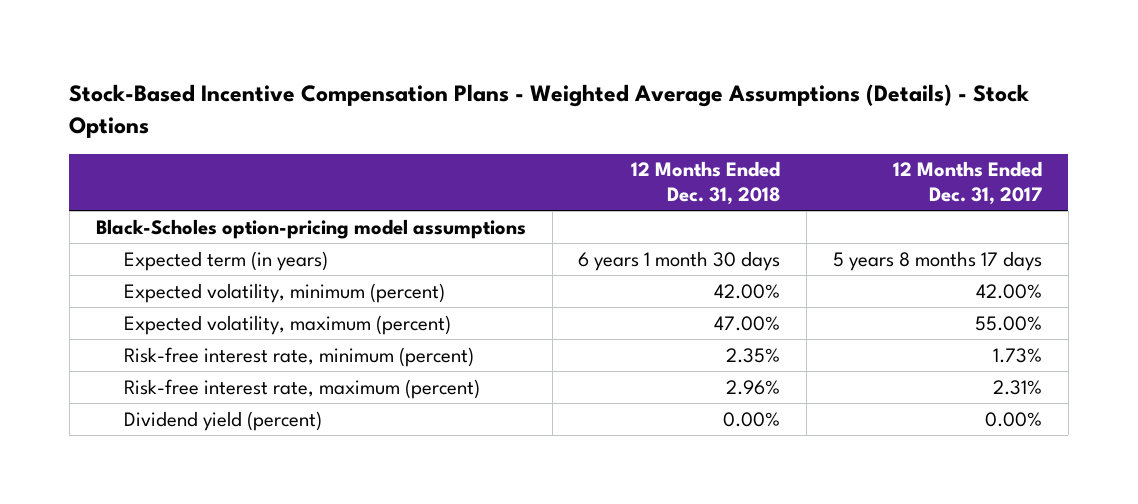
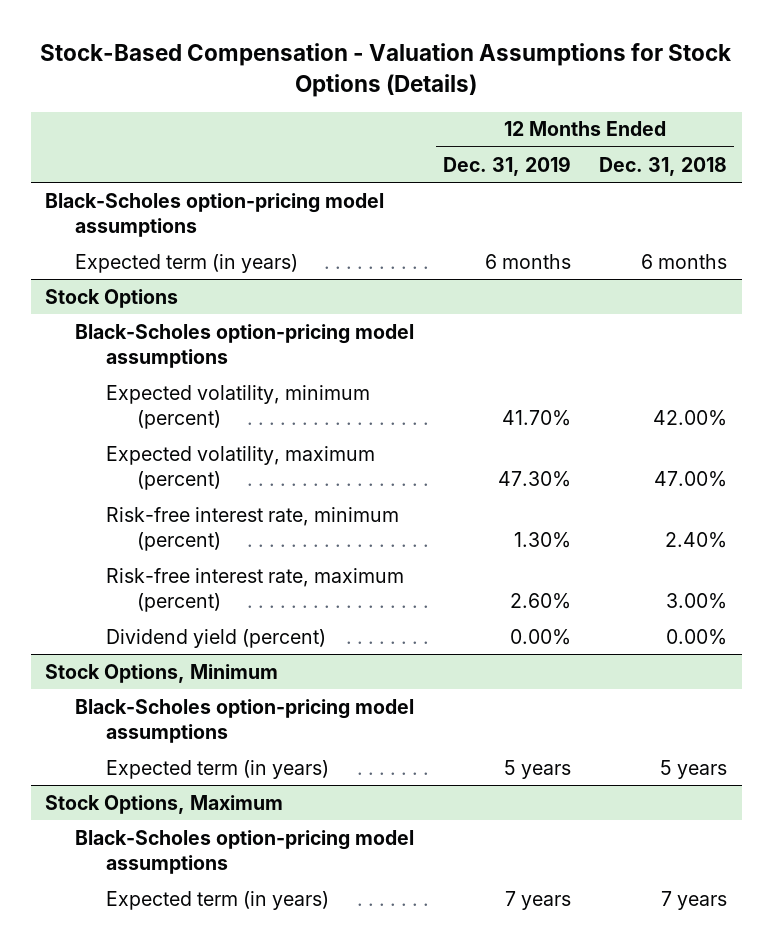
[69,84,1030,139] Stock-Based Incentive Compensation Plans - Weighted Average Assumptions (Details) - Stock Options -> [40,43,732,97] Stock-Based Compensation - Valuation Assumptions for Stock Options (Details)
[892,161,1042,206] 12 Months Ended Dec. 31, 2017 -> none
none -> [442,155,571,176] Dec. 31, 2019
[578,250,781,271] 6 years 1 month 30 days -> [641,253,728,269] 6 months
none -> [44,288,178,308] Stock Options
none -> [75,323,415,369] Black-Scholes option-pricing model assumptions
[726,347,781,363] 2.35% -> [665,532,728,549] 2.40%
[726,379,781,395] 2.96% -> [666,593,728,610] 3.00%
none -> [44,663,278,683] Stock Options, Minimum
none -> [75,698,415,744] Black-Scholes option-pricing model assumptions
none -> [105,759,329,779] Expected term (in years)
none -> [44,794,283,814] Stock Options, Maximum
none -> [75,829,415,875] Black-Scholes option-pricing model assumptions
none -> [105,890,329,910] Expected term (in years)

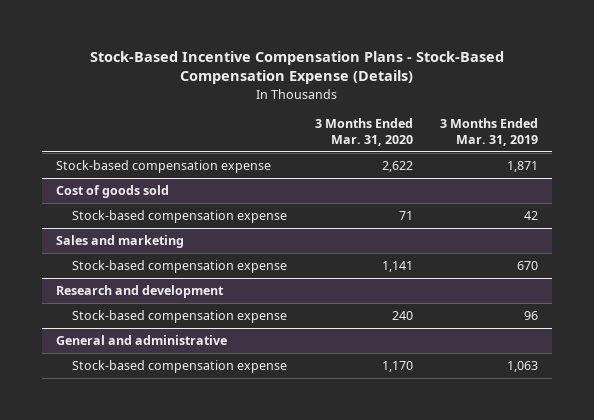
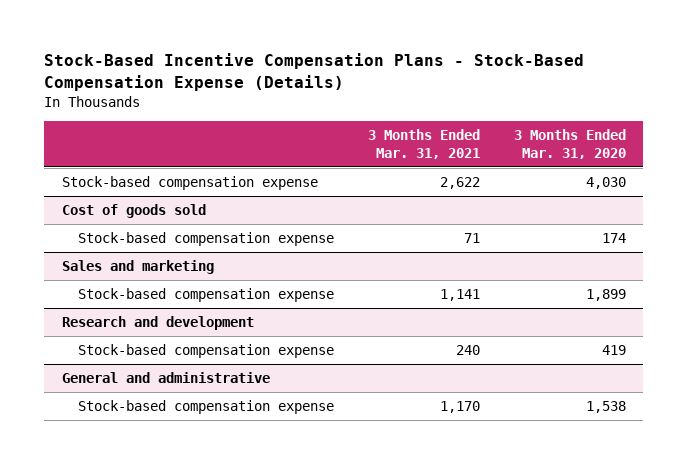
[440,118,539,146] 3 Months Ended Mar. 31, 2019 -> none
none -> [367,129,480,159] 3 Months Ended Mar. 31, 2021
[381,161,413,173] 2,622 -> [585,177,626,190] 4,030
[398,211,413,221] 71 -> [601,233,626,244] 174
[381,261,413,273] 1,141 -> [585,289,626,302] 1,899
[391,311,413,321] 240 -> [601,345,626,356] 419
[381,361,413,373] 1,170 -> [585,401,626,414] 1,538

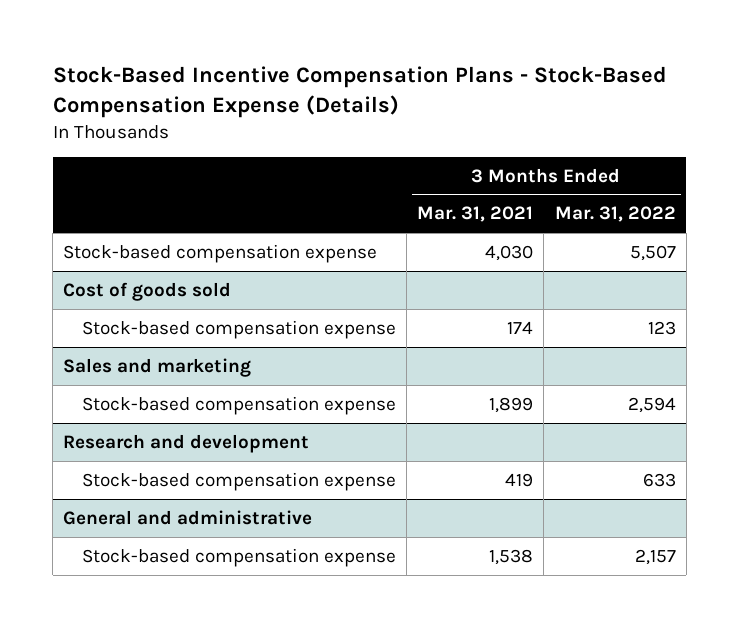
[513,129,626,159] 3 Months Ended Mar. 31, 2020 -> none
none -> [554,206,676,223] Mar. 31, 2022
[439,177,480,190] 2,622 -> [485,244,534,261] 4,030
[463,233,480,244] 71 -> [507,320,534,334] 174
[439,289,480,302] 1,141 -> [489,396,534,413] 1,899
[455,345,480,356] 240 -> [505,472,534,487] 419
[439,401,480,414] 1,170 -> [489,548,534,565] 1,538

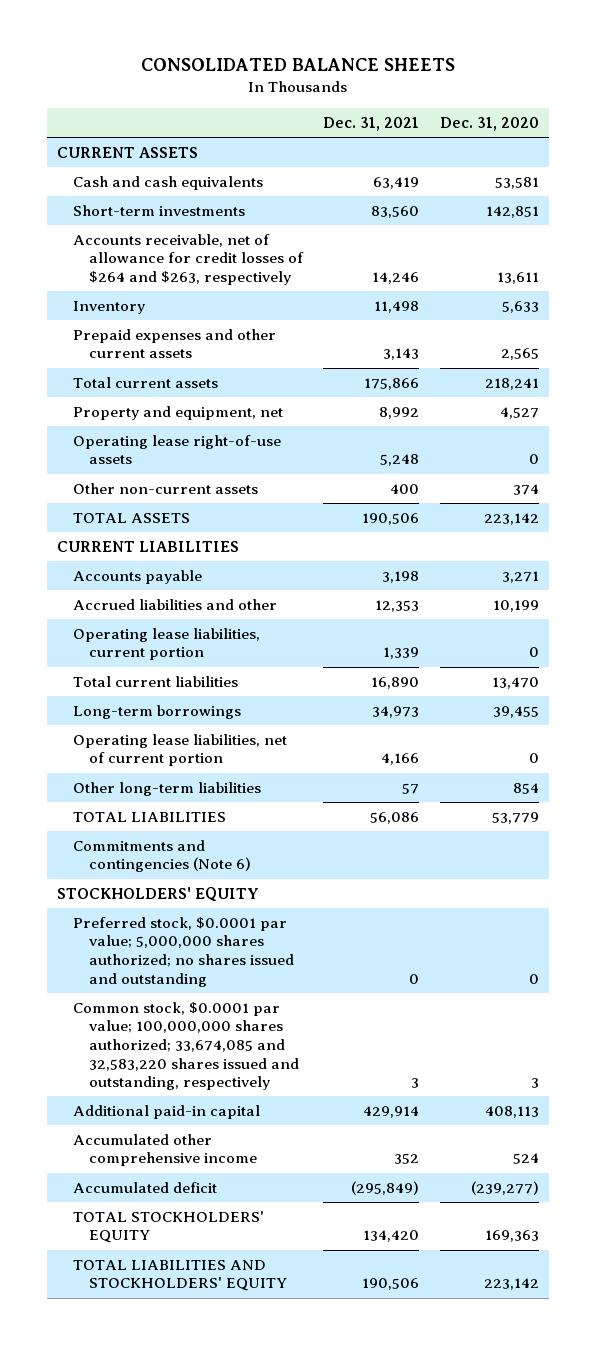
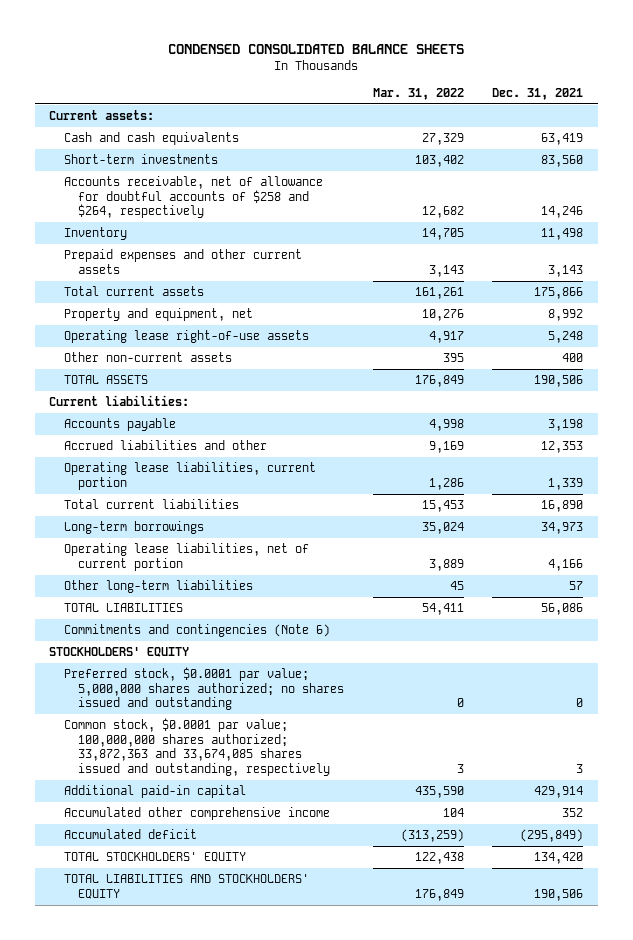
[141,58,456,72] CONSOLIDATED BALANCE SHEETS -> [168,43,465,54] CONDENSED CONSOLIDATED BALANCE SHEETS
[440,117,540,132] Dec. 31, 2020 -> none
none -> [372,87,464,100] Mar. 31, 2022
[57,146,199,158] CURRENT ASSETS -> [49,110,155,121] Current assets:
[72,233,304,285] Accounts receivable, net of allowance for credit losses of $264 and $263, respectively -> [63,176,323,219] Accounts receivable, net of allowance for doubtful accounts of $258 and $264, respectively
[57,540,240,552] CURRENT LIABILITIES -> [49,395,190,407] Current liabilities:
[72,1001,299,1091] Common stock, $0.0001 par value; 100,000,000 shares authorized; 33,674,085 and 32,583,220 shares issued and outstanding, respectively -> [63,718,330,777] Common stock, $0.0001 par value; 100,000,000 shares authorized; 33,872,363 and 33,674,085 shares issued and outstanding, respectively

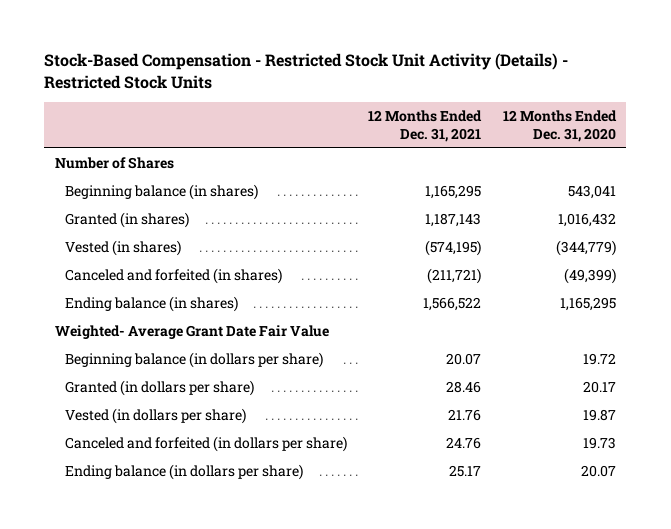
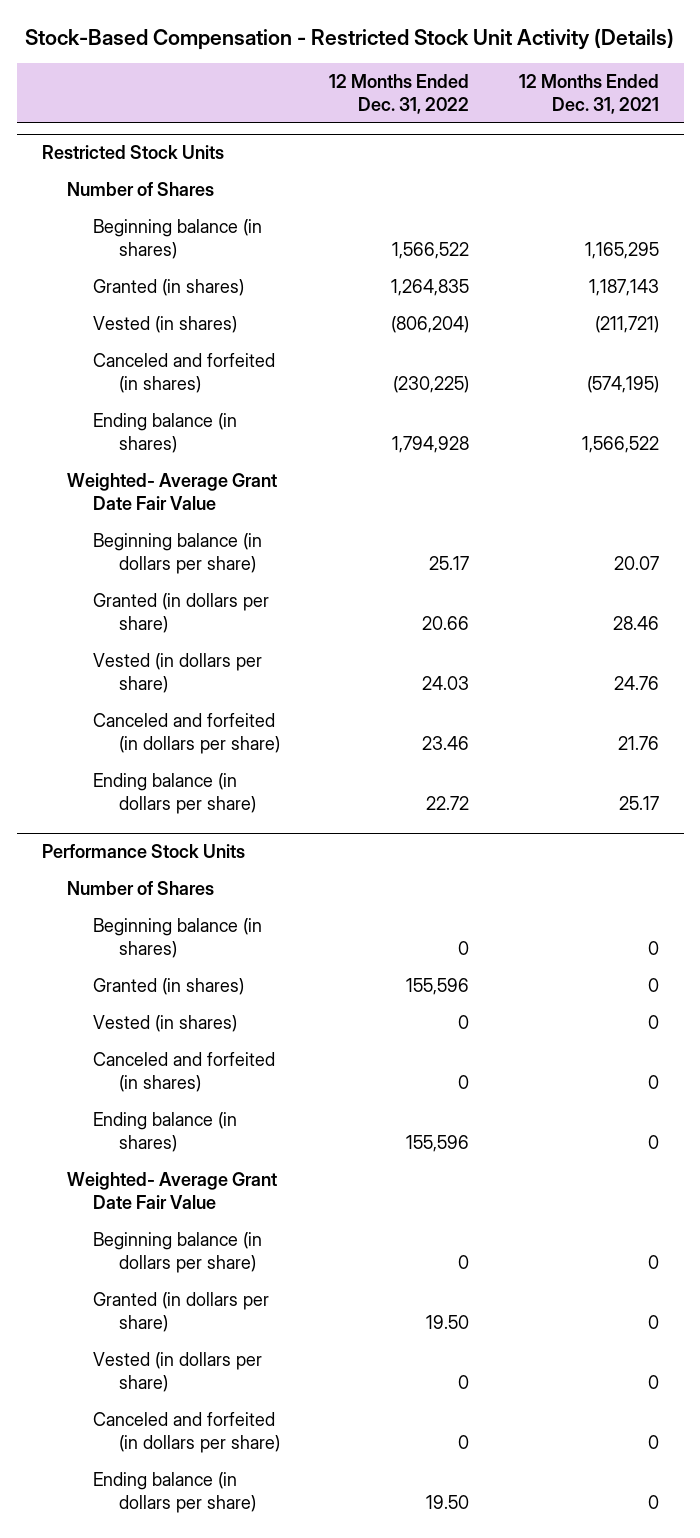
[44,52,569,89] Stock-Based Compensation - Restricted Stock Unit Activity (Details) - Restricted Stock Units -> [25,27,675,50] Stock-Based Compensation - Restricted Stock Unit Activity (Details)
[502,110,617,142] 12 Months Ended Dec. 31, 2020 -> none
none -> [329,73,470,114] 12 Months Ended Dec. 31, 2022
none -> [41,145,224,160] Restricted Stock Units
[425,240,482,257] (574,195) -> [594,315,659,333] (211,721)
[427,268,482,285] (211,721) -> [586,375,659,393] (574,195)
[448,409,482,422] 21.76 -> [613,675,659,690] 24.76
[446,437,482,450] 24.76 -> [617,735,659,750] 21.76
none -> [41,844,245,859] Performance Stock Units
none -> [67,880,215,895] Number of Shares
none -> [92,917,262,958] Beginning balance (in shares)
none -> [92,977,244,995] Granted (in shares)
none -> [92,1014,237,1032] Vested (in shares)
none -> [92,1051,275,1092] Canceled and forfeited (in shares)
none -> [92,1111,237,1152] Ending balance (in shares)
none -> [67,1171,278,1209] Weighted- Average Grant Date Fair Value
none -> [92,1231,262,1273] Beginning balance (in dollars per share)
none -> [92,1291,269,1332] Granted (in dollars per share)
none -> [92,1351,262,1392] Vested (in dollars per share)
none -> [92,1411,280,1453] Canceled and forfeited (in dollars per share)
none -> [92,1471,256,1513] Ending balance (in dollars per share)

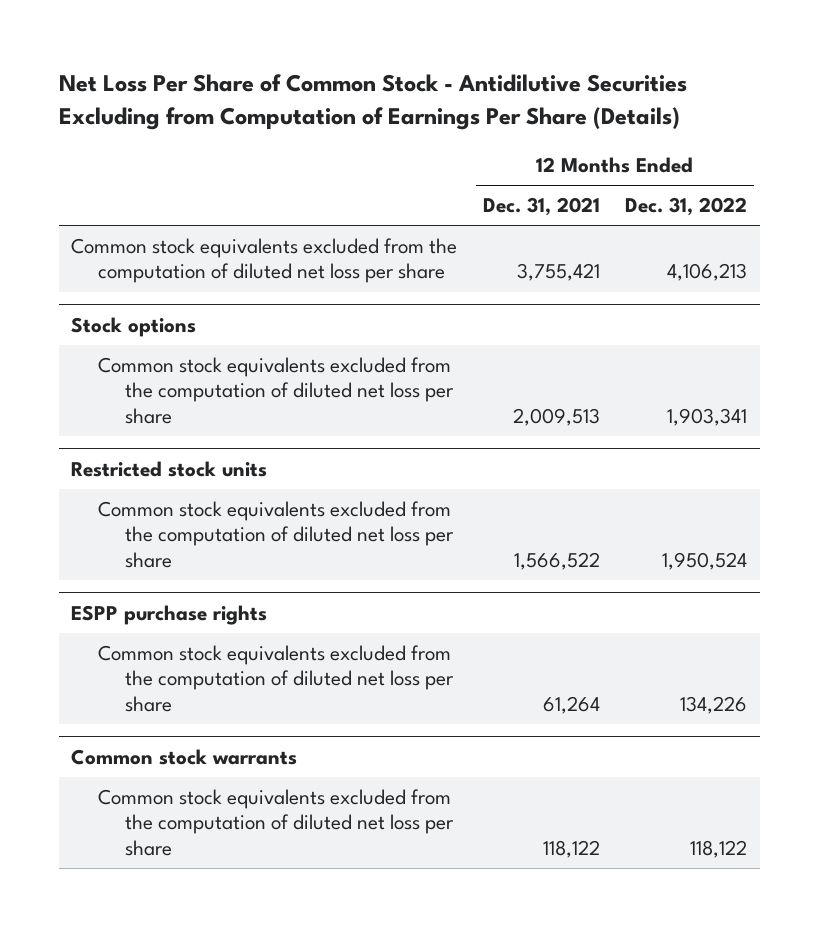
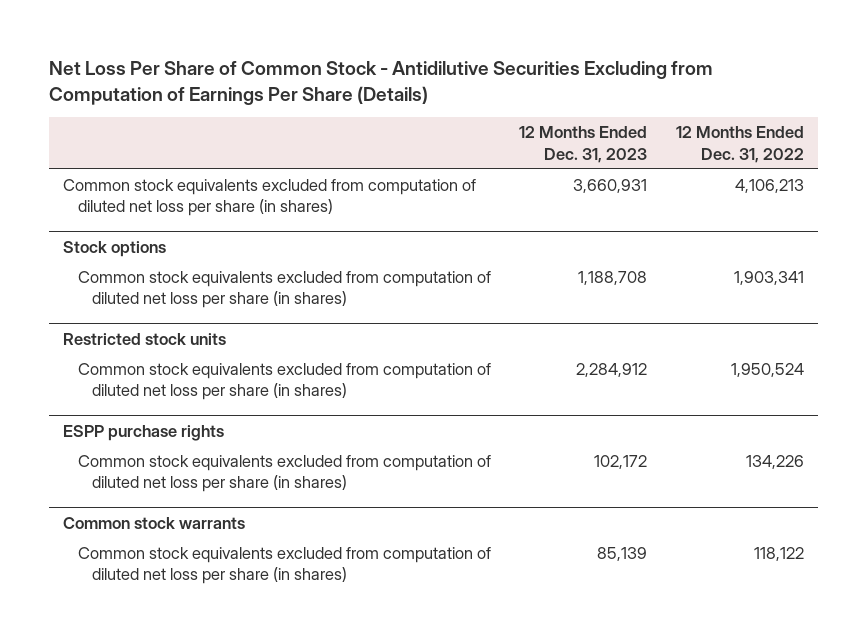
[482,197,600,217] Dec. 31, 2021 -> none
none -> [519,126,648,163] 12 Months Ended Dec. 31, 2023
[71,238,458,284] Common stock equivalents excluded from the computation of diluted net loss per share -> [63,179,477,217] Common stock equivalents excluded from computation of diluted net loss per share (in shares)
[98,357,454,424] Common stock equivalents excluded from the computation of diluted net loss per share -> [77,271,491,309] Common stock equivalents excluded from computation of diluted net loss per share (in shares)
[98,501,454,568] Common stock equivalents excluded from the computation of diluted net loss per share -> [77,363,491,401] Common stock equivalents excluded from computation of diluted net loss per share (in shares)
[98,645,454,712] Common stock equivalents excluded from the computation of diluted net loss per share -> [77,455,491,493] Common stock equivalents excluded from computation of diluted net loss per share (in shares)
[98,789,454,856] Common stock equivalents excluded from the computation of diluted net loss per share -> [77,547,491,585] Common stock equivalents excluded from computation of diluted net loss per share (in shares)

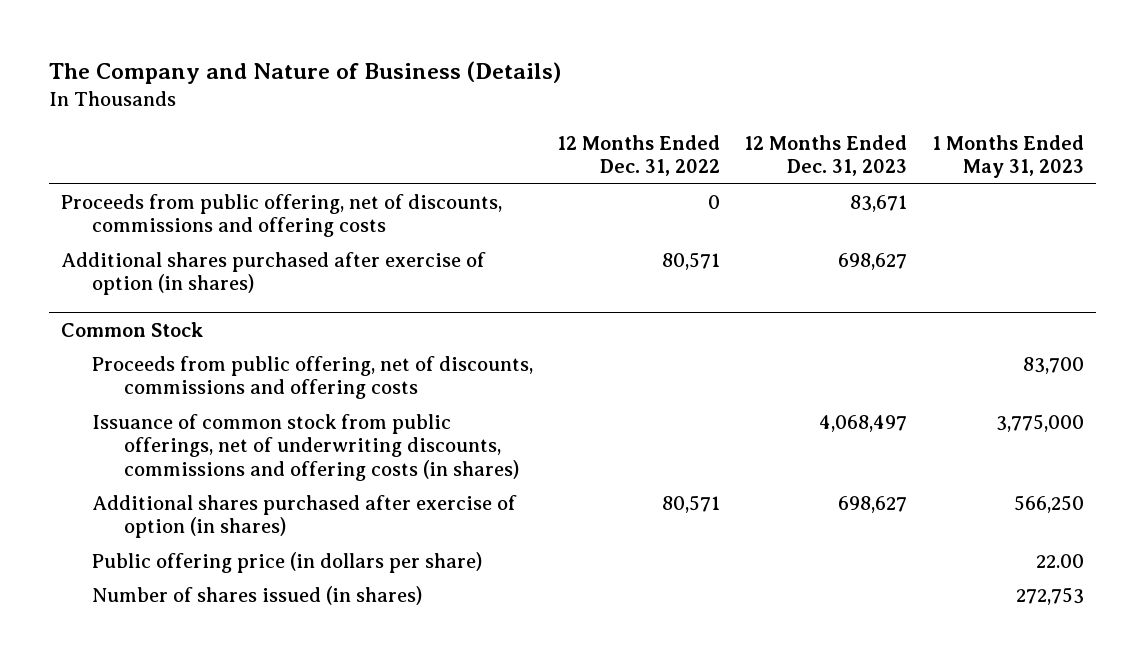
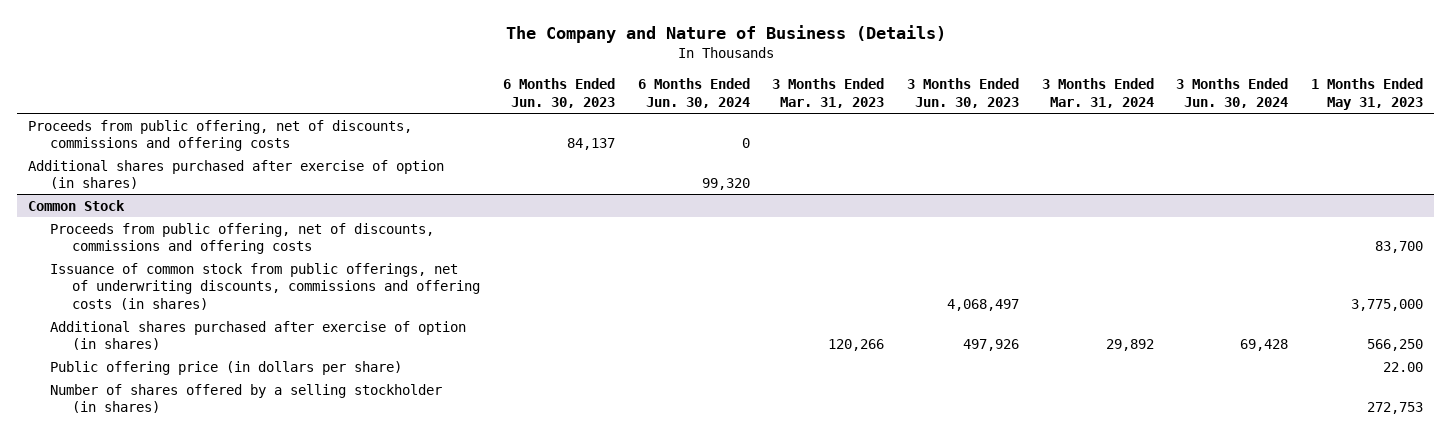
[557,134,721,177] 12 Months Ended Dec. 31, 2022 -> none
[744,134,908,177] 12 Months Ended Dec. 31, 2023 -> none
none -> [503,78,616,108] 6 Months Ended Jun. 30, 2023
none -> [637,78,750,108] 6 Months Ended Jun. 30, 2024
none -> [772,78,885,108] 3 Months Ended Mar. 31, 2023
none -> [906,78,1019,108] 3 Months Ended Jun. 30, 2023
none -> [1041,78,1154,108] 3 Months Ended Mar. 31, 2024
none -> [1176,78,1289,108] 3 Months Ended Jun. 30, 2024
[92,585,423,605] Number of shares issued (in shares) -> [50,383,443,414] Number of shares offered by a selling stockholder (in shares)

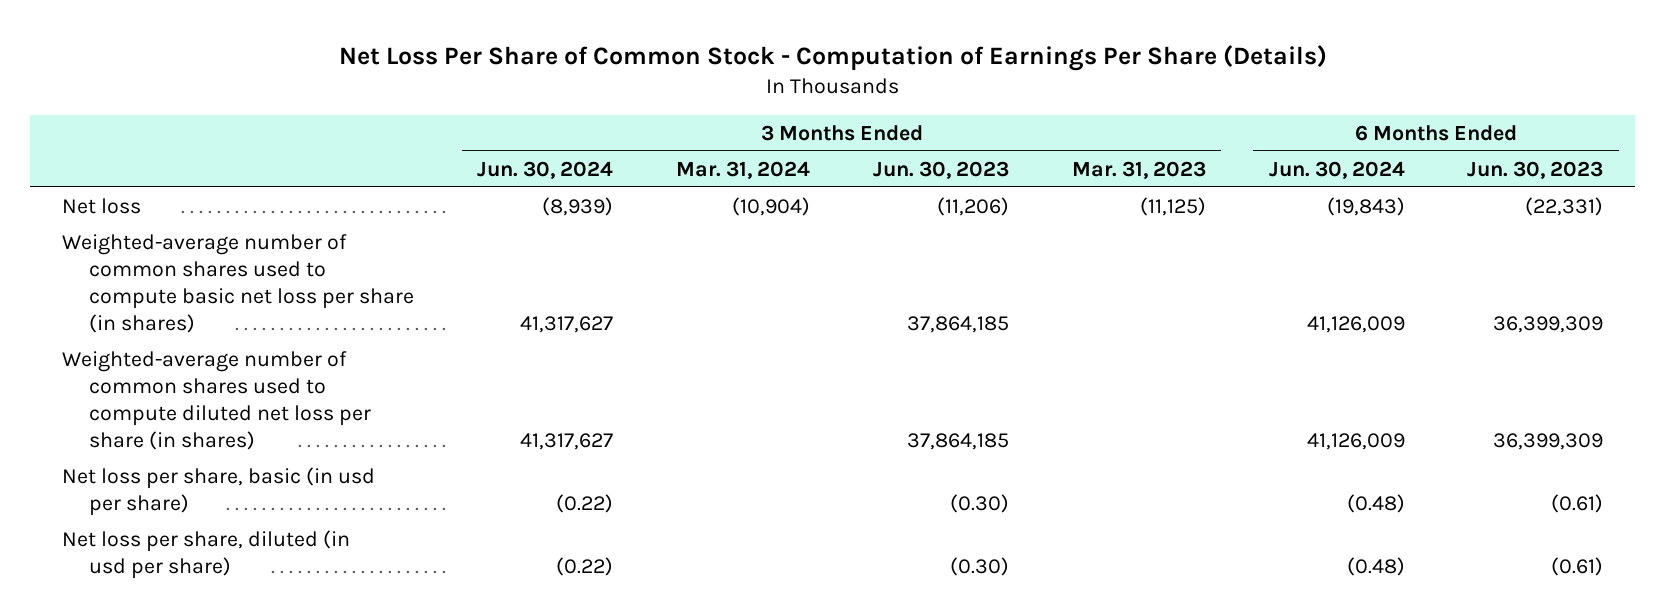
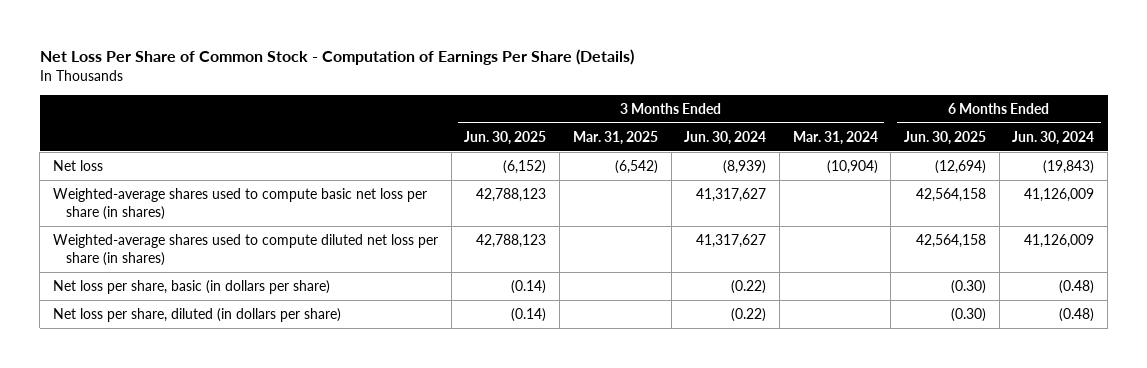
[872,160,1009,179] Jun. 30, 2023 -> none
[1071,160,1206,179] Mar. 31, 2023 -> none
[1467,160,1604,179] Jun. 30, 2023 -> none
none -> [464,130,547,145] Jun. 30, 2025
none -> [572,130,658,145] Mar. 31, 2025
none -> [904,130,987,145] Jun. 30, 2025
[61,233,415,333] Weighted-average number of common shares used to compute basic net loss per share (in shares) -> [52,188,427,220] Weighted-average shares used to compute basic net loss per share (in shares)
[61,350,372,450] Weighted-average number of common shares used to compute diluted net loss per share (in shares) -> [52,234,438,266] Weighted-average shares used to compute diluted net loss per share (in shares)
[61,466,375,516] Net loss per share, basic (in usd per share) -> [52,280,330,295] Net loss per share, basic (in dollars per share)
[61,529,350,579] Net loss per share, diluted (in usd per share) -> [52,308,341,323] Net loss per share, diluted (in dollars per share)

